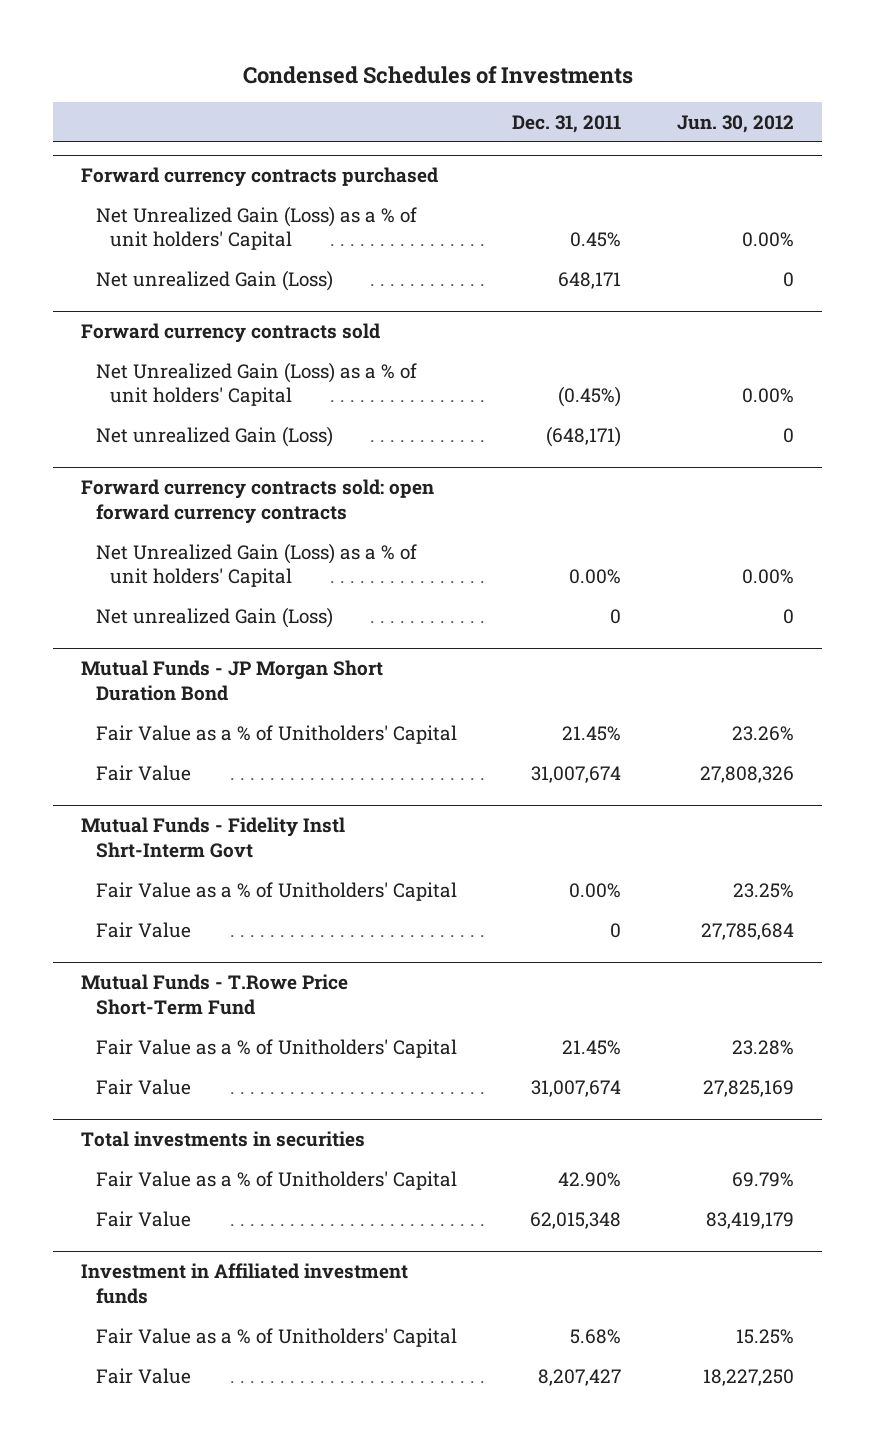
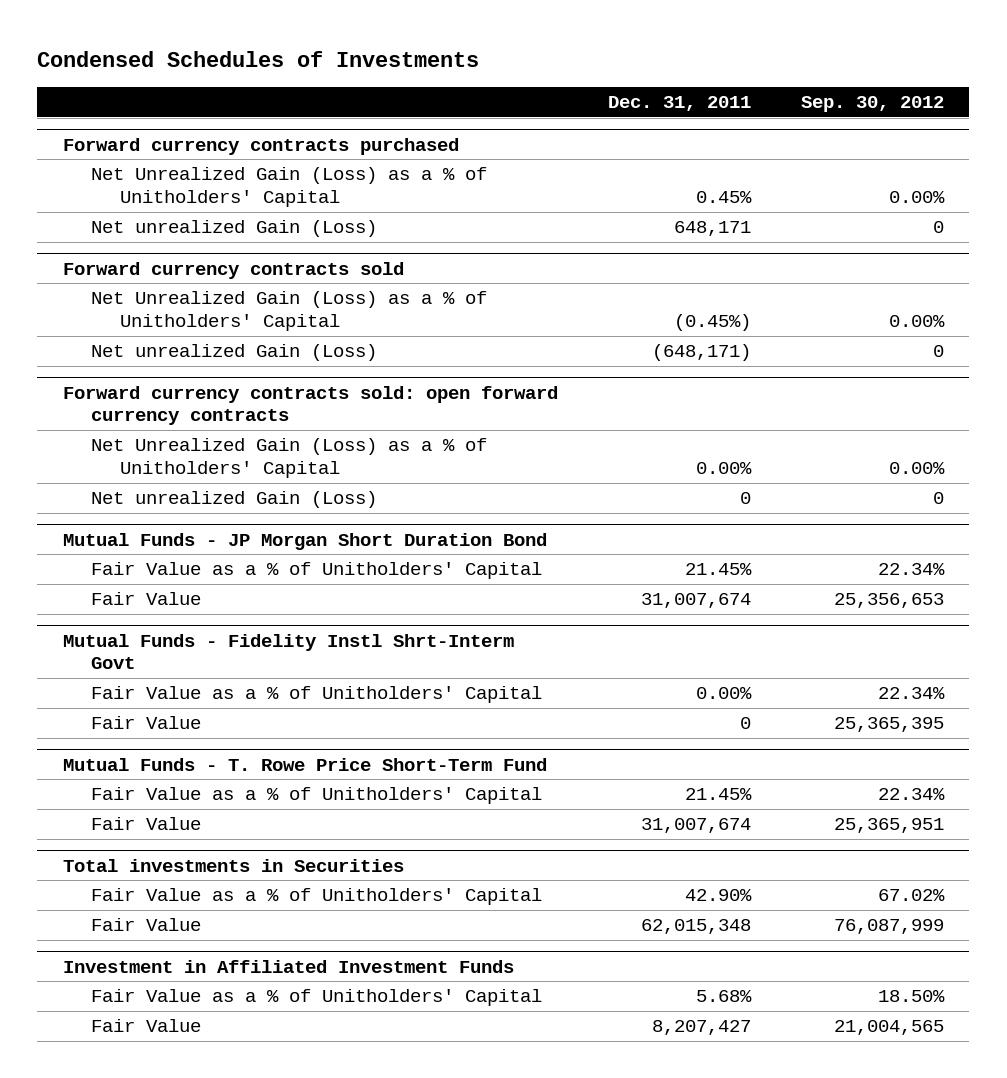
[677,114,795,133] Jun. 30, 2012 -> none
none -> [801,95,945,112] Sep. 30, 2012
[95,205,417,251] Net Unrealized Gain (Loss) as a % of unit holders' Capital -> [91,167,488,207] Net Unrealized Gain (Loss) as a % of Unitholders' Capital
[95,361,417,407] Net Unrealized Gain (Loss) as a % of unit holders' Capital -> [91,291,488,331] Net Unrealized Gain (Loss) as a % of Unitholders' Capital
[95,542,417,588] Net Unrealized Gain (Loss) as a % of unit holders' Capital -> [91,438,488,478] Net Unrealized Gain (Loss) as a % of Unitholders' Capital
[80,974,348,1015] Mutual Funds - T.Rowe Price Short-Term Fund -> [62,757,547,771] Mutual Funds - T. Rowe Price Short-Term Fund
[80,1131,365,1148] Total investments in securities -> [62,858,404,872] Total investments in Securities
[80,1263,408,1304] Investment in Affiliated investment funds -> [62,959,514,973] Investment in Affiliated Investment Funds

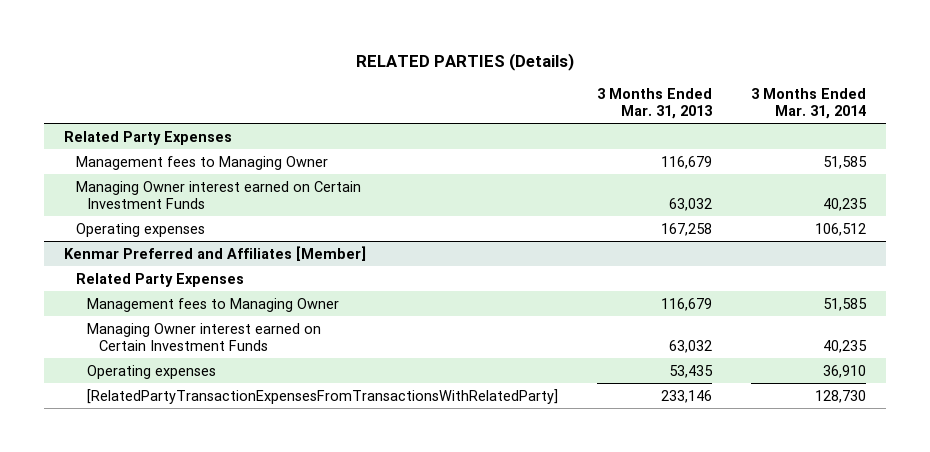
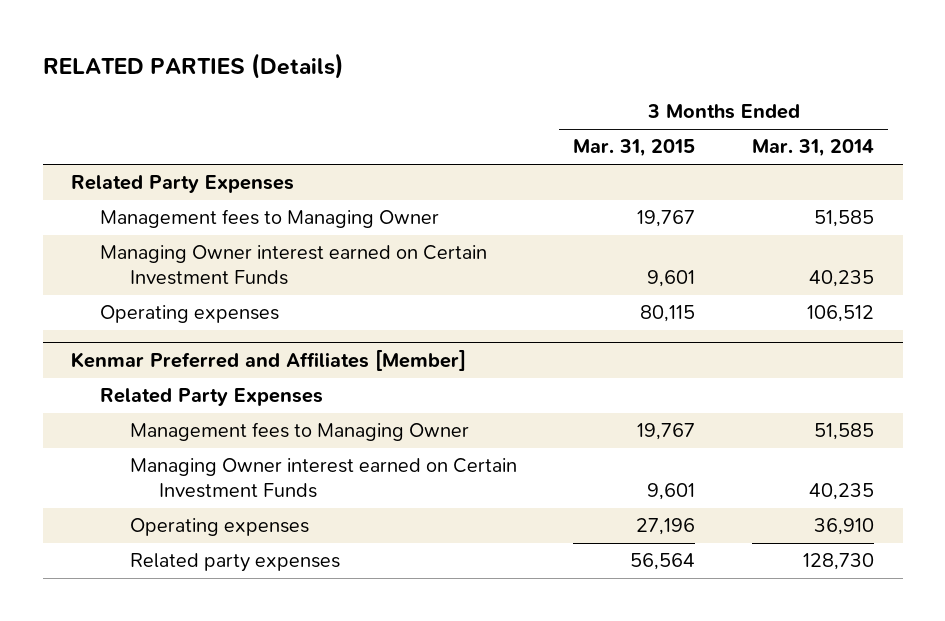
[597,87,713,119] 3 Months Ended Mar. 31, 2013 -> none
none -> [573,139,696,158] Mar. 31, 2015
[87,388,559,404] [RelatedPartyTransactionExpensesFromTransactionsWithRelatedParty] -> [129,553,340,573] Related party expenses

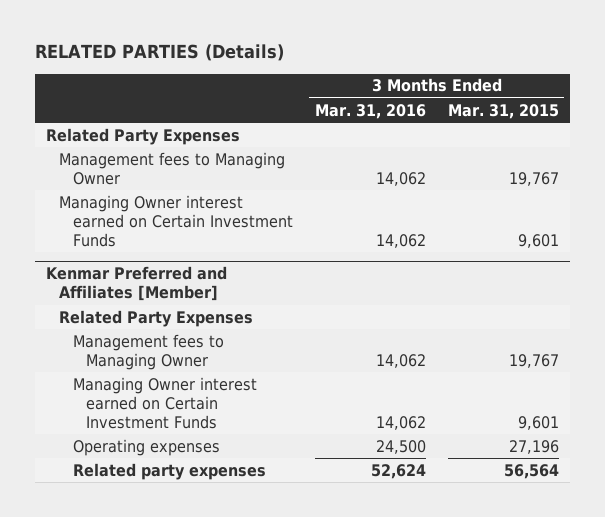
[752,139,875,158] Mar. 31, 2014 -> none
none -> [314,103,426,119] Mar. 31, 2016
[100,305,280,324] Operating expenses -> none

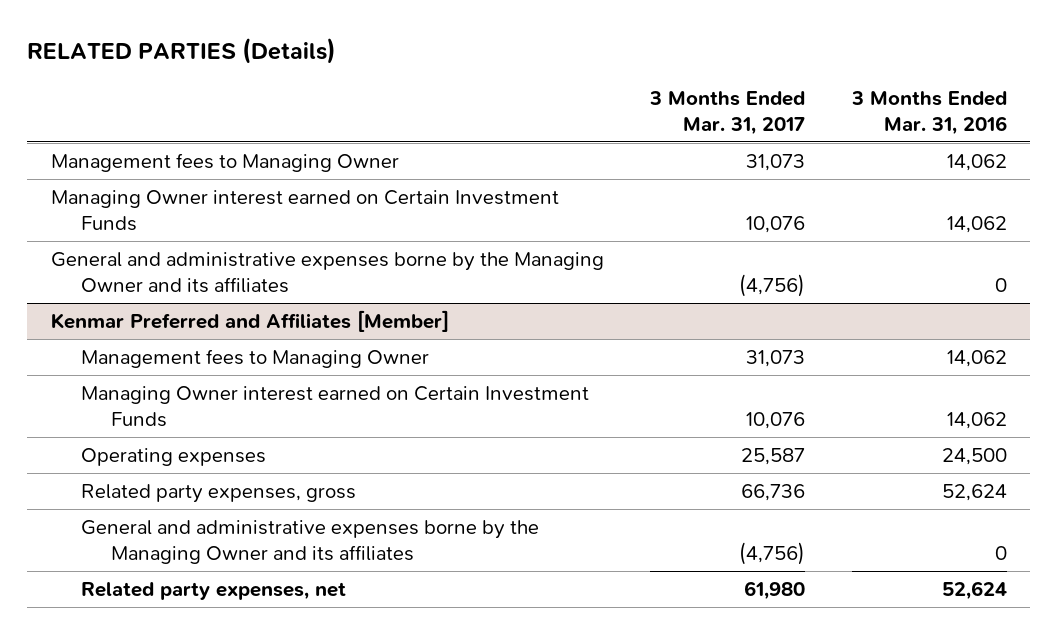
[447,103,559,119] Mar. 31, 2015 -> none
none -> [649,90,806,135] 3 Months Ended Mar. 31, 2017
[45,127,240,145] Related Party Expenses -> none
none -> [50,252,604,294] General and administrative expenses borne by the Managing Owner and its affiliates
[59,309,254,327] Related Party Expenses -> none
none -> [80,484,356,504] Related party expenses, gross
none -> [80,520,539,565] General and administrative expenses borne by the Managing Owner and its affiliates
[72,462,266,480] Related party expenses -> [80,582,346,601] Related party expenses, net

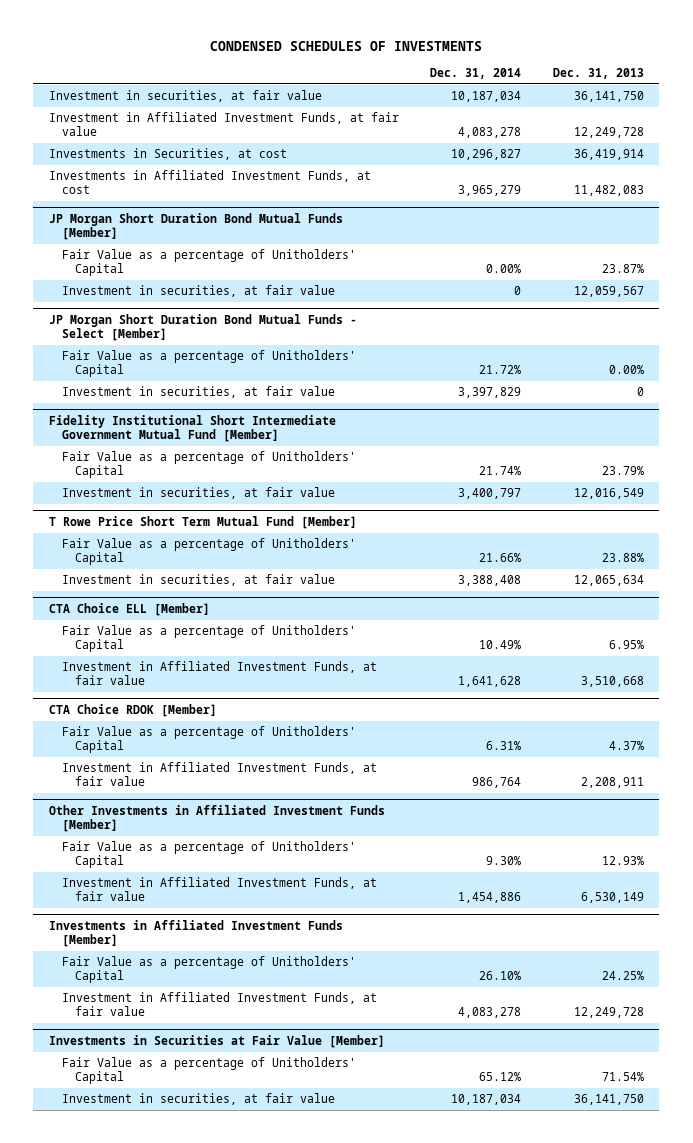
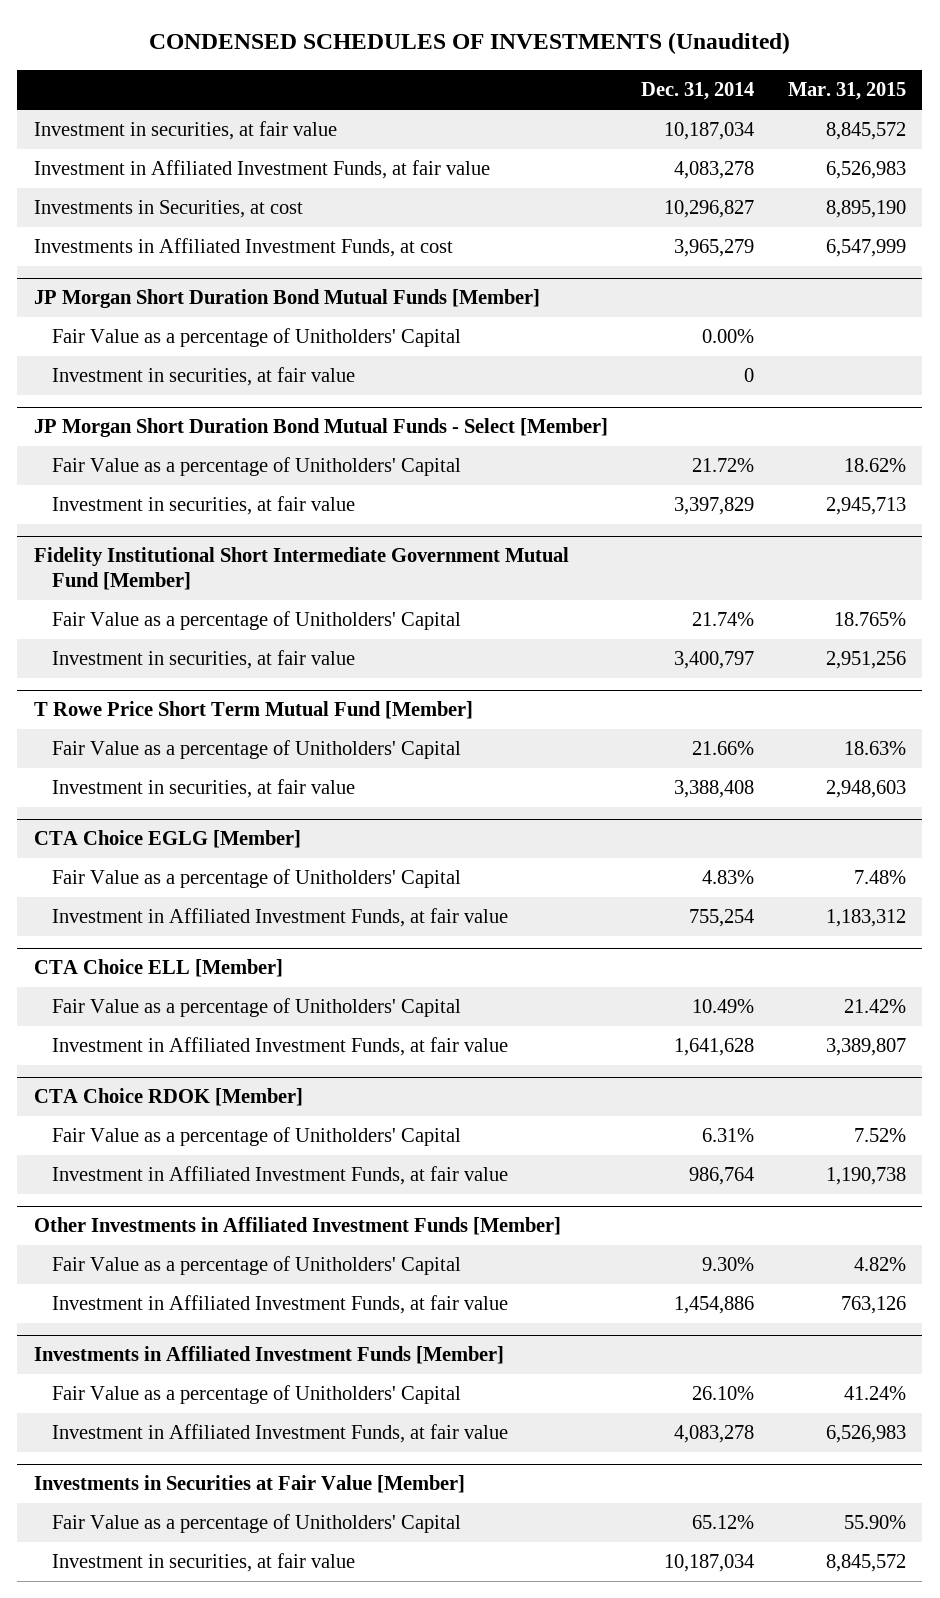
[210,40,483,51] CONDENSED SCHEDULES OF INVESTMENTS -> [148,32,790,55] CONDENSED SCHEDULES OF INVESTMENTS (Unaudited)
[552,68,644,80] Dec. 31, 2013 -> none
none -> [787,82,906,101] Mar. 31, 2015
none -> [33,830,301,849] CTA Choice EGLG [Member]
none -> [51,869,461,889] Fair Value as a percentage of Unitholders' Capital
none -> [51,908,508,928] Investment in Affiliated Investment Funds, at fair value

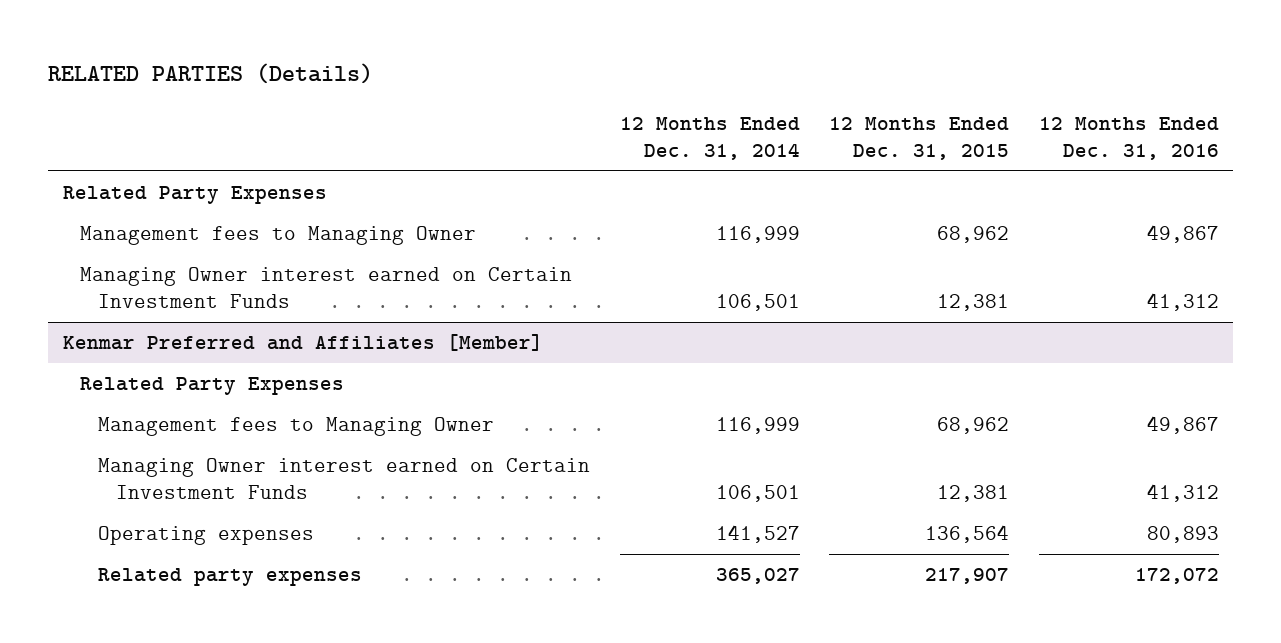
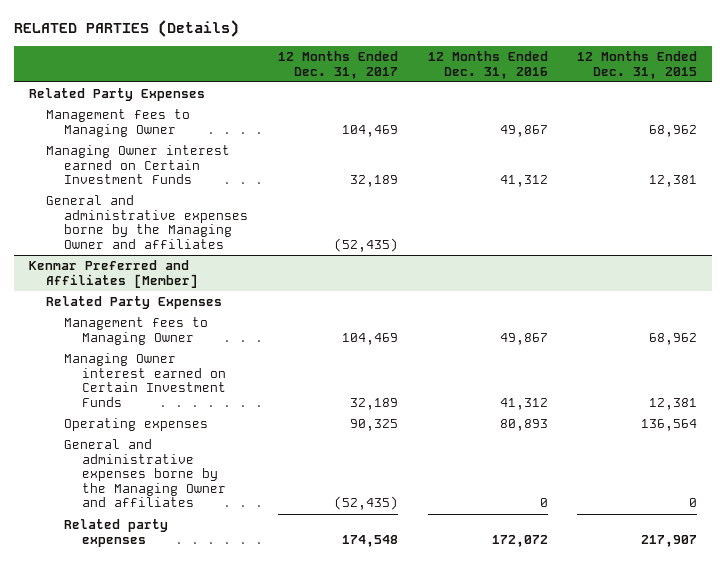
[619,116,800,160] 12 Months Ended Dec. 31, 2014 -> none
none -> [277,50,398,79] 12 Months Ended Dec. 31, 2017
none -> [46,194,249,249] General and administrative expenses borne by the Managing Owner and affiliates
none -> [64,438,227,508] General and administrative expenses borne by the Managing Owner and affiliates

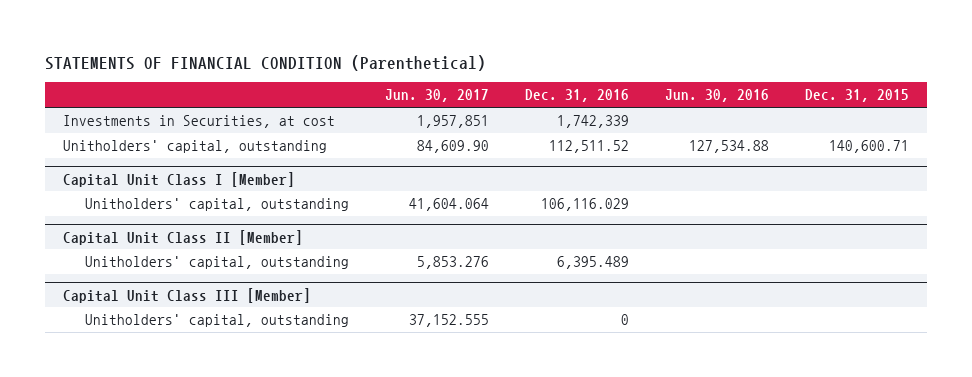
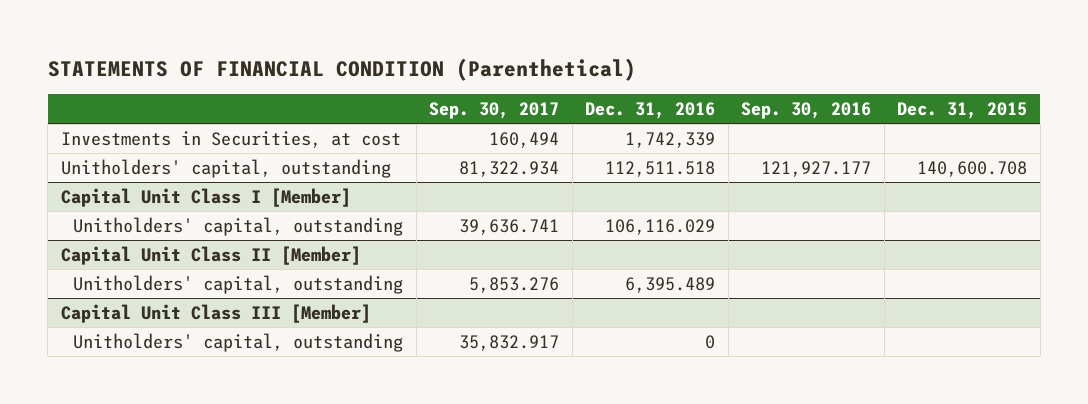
[384,89,489,103] Jun. 30, 2017 -> none
[664,89,769,103] Jun. 30, 2016 -> none
none -> [429,101,560,119] Sep. 30, 2017
none -> [741,101,872,119] Sep. 30, 2016
[548,140,629,154] 112,511.52 -> [605,161,716,178] 112,511.518
[829,140,910,154] 140,600.71 -> [917,161,1028,178] 140,600.708

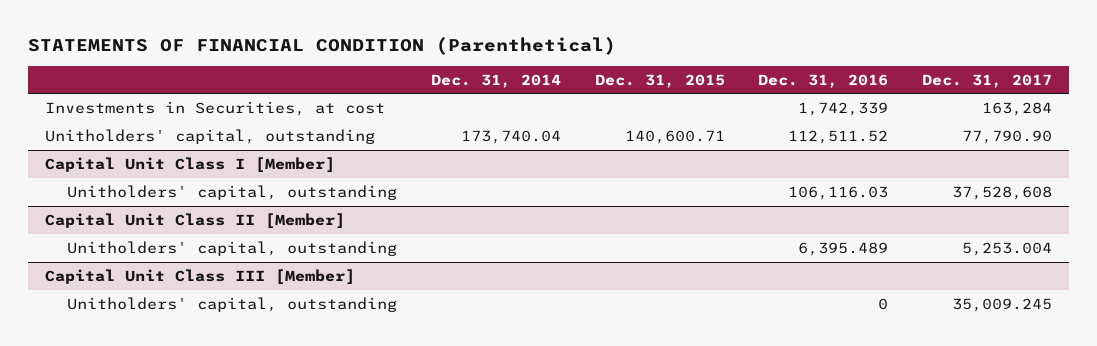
[429,101,560,119] Sep. 30, 2017 -> none
[741,101,872,119] Sep. 30, 2016 -> none
none -> [430,73,561,88] Dec. 31, 2014
none -> [922,73,1053,88] Dec. 31, 2017
[605,161,716,178] 112,511.518 -> [788,130,889,145] 112,511.52
[917,161,1028,178] 140,600.708 -> [624,130,725,145] 140,600.71
[605,219,716,236] 106,116.029 -> [788,186,889,201] 106,116.03

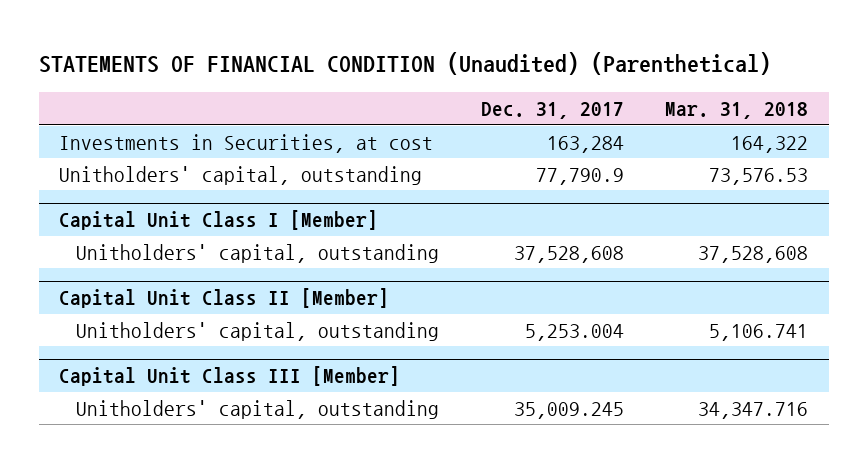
[28,37,617,56] STATEMENTS OF FINANCIAL CONDITION (Parenthetical) -> [38,52,771,76] STATEMENTS OF FINANCIAL CONDITION (Unaudited) (Parenthetical)
[430,73,561,88] Dec. 31, 2014 -> none
[594,73,725,88] Dec. 31, 2015 -> none
[758,73,889,88] Dec. 31, 2016 -> none
none -> [664,102,808,120] Mar. 31, 2018
[962,130,1053,145] 77,790.90 -> [535,167,624,185] 77,790.9

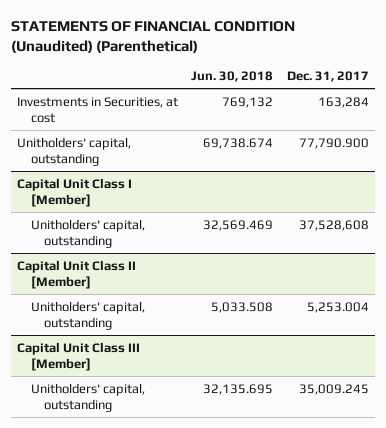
[664,102,808,120] Mar. 31, 2018 -> none
none -> [191,71,274,83] Jun. 30, 2018
[535,167,624,185] 77,790.9 -> [298,137,369,149] 77,790.900

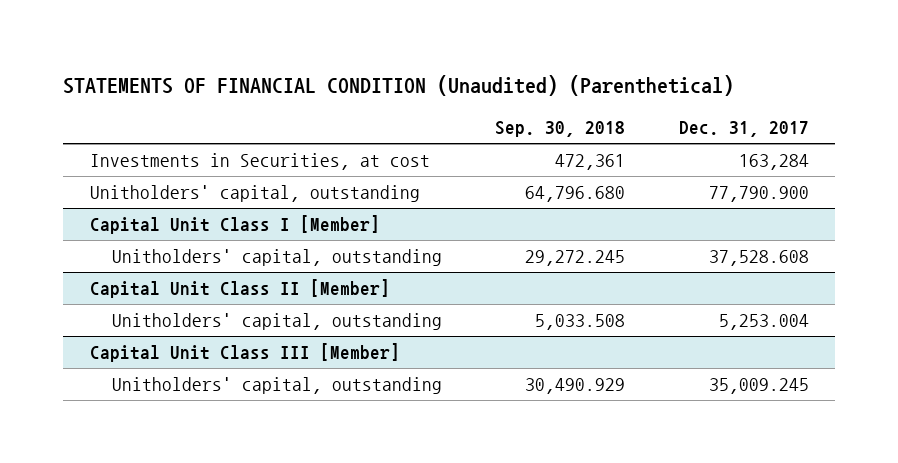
[191,71,274,83] Jun. 30, 2018 -> none
none -> [495,121,626,138] Sep. 30, 2018
[298,219,369,231] 37,528,608 -> [708,250,809,267] 37,528.608

